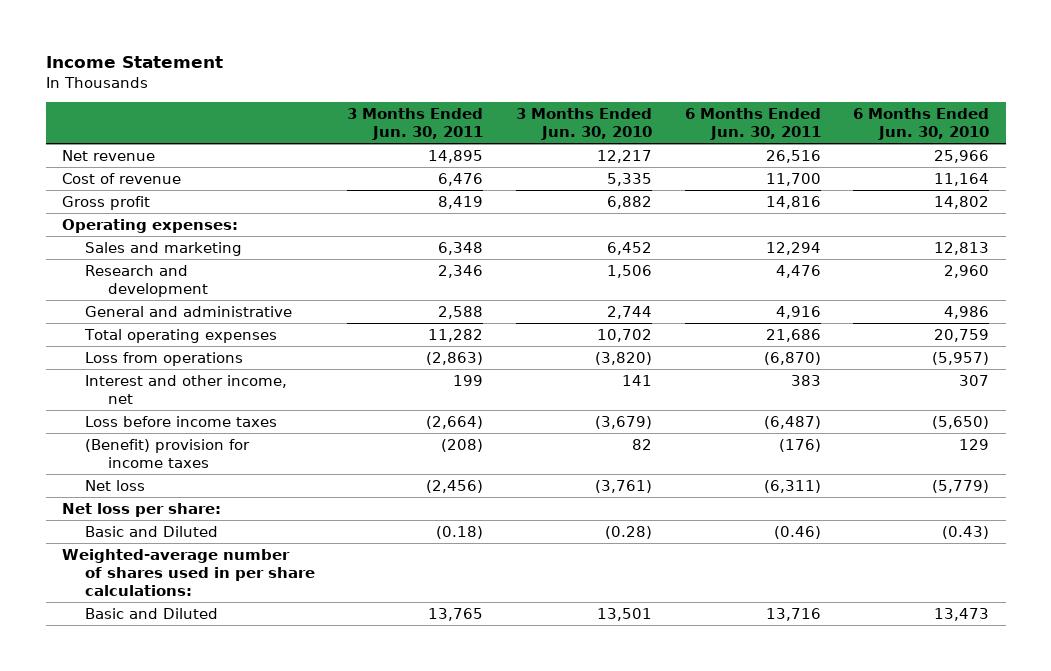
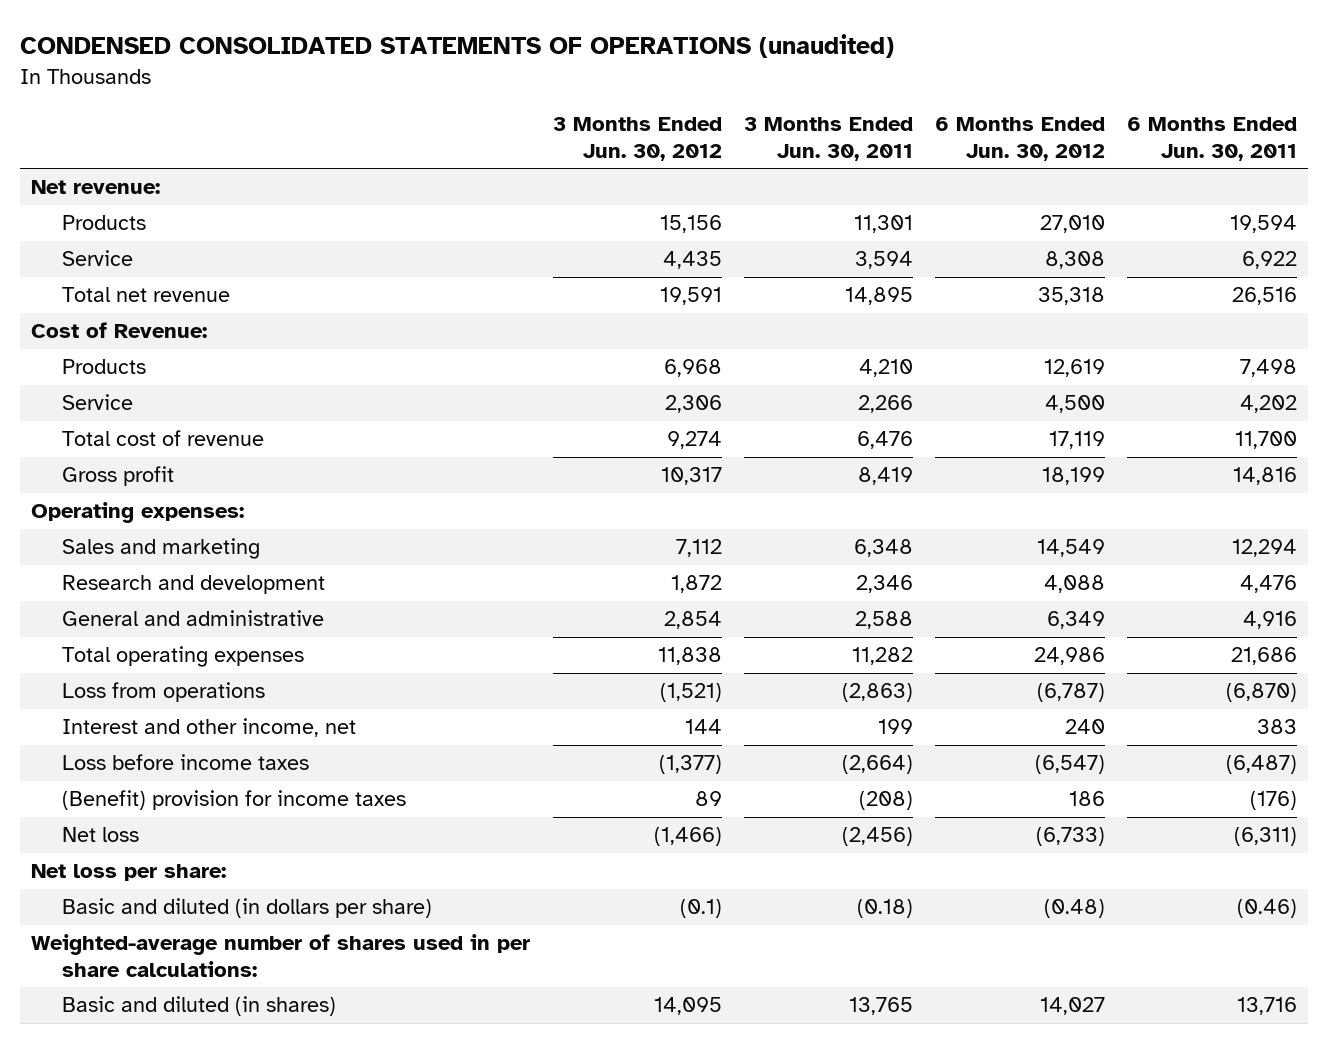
[45,56,223,69] Income Statement -> [20,34,895,59] CONDENSED CONSOLIDATED STATEMENTS OF OPERATIONS (unaudited)
[516,107,653,141] 3 Months Ended Jun. 30, 2010 -> none
[853,107,990,141] 6 Months Ended Jun. 30, 2010 -> none
none -> [552,117,722,161] 3 Months Ended Jun. 30, 2012
none -> [935,117,1106,161] 6 Months Ended Jun. 30, 2012
none -> [31,180,161,195] Net revenue:
none -> [61,215,146,231] Products
none -> [61,250,133,267] Service
[61,149,155,161] Net revenue -> [61,287,230,303] Total net revenue
none -> [31,322,208,339] Cost of Revenue:
none -> [61,359,146,375] Products
none -> [61,394,133,411] Service
[61,172,181,184] Cost of revenue -> [61,430,264,447] Total cost of revenue
[84,525,218,537] Basic and Diluted -> [61,898,432,919] Basic and diluted (in dollars per share)
[84,607,218,619] Basic and Diluted -> [61,996,336,1017] Basic and diluted (in shares)

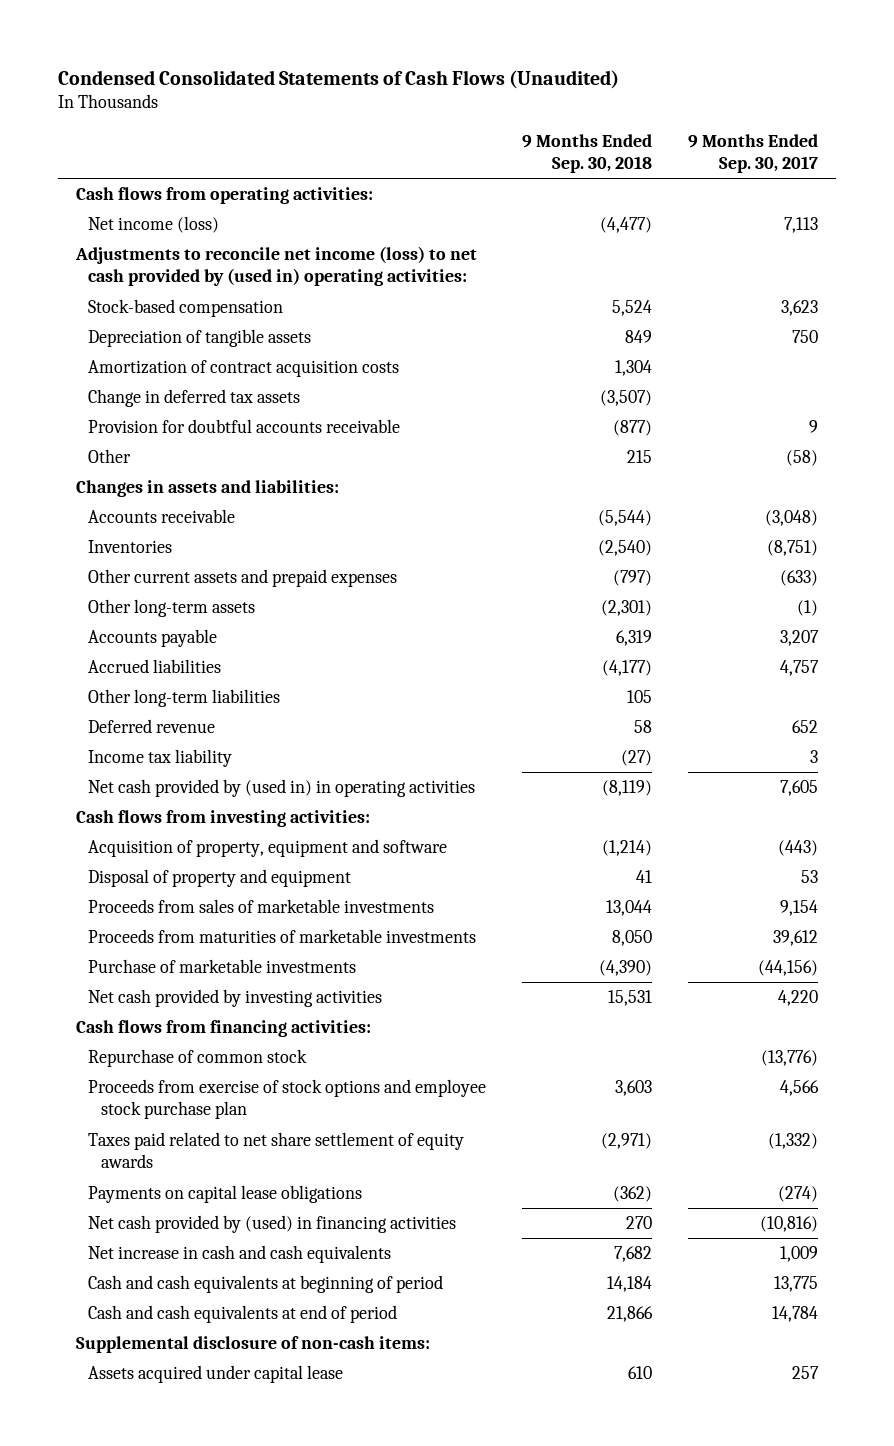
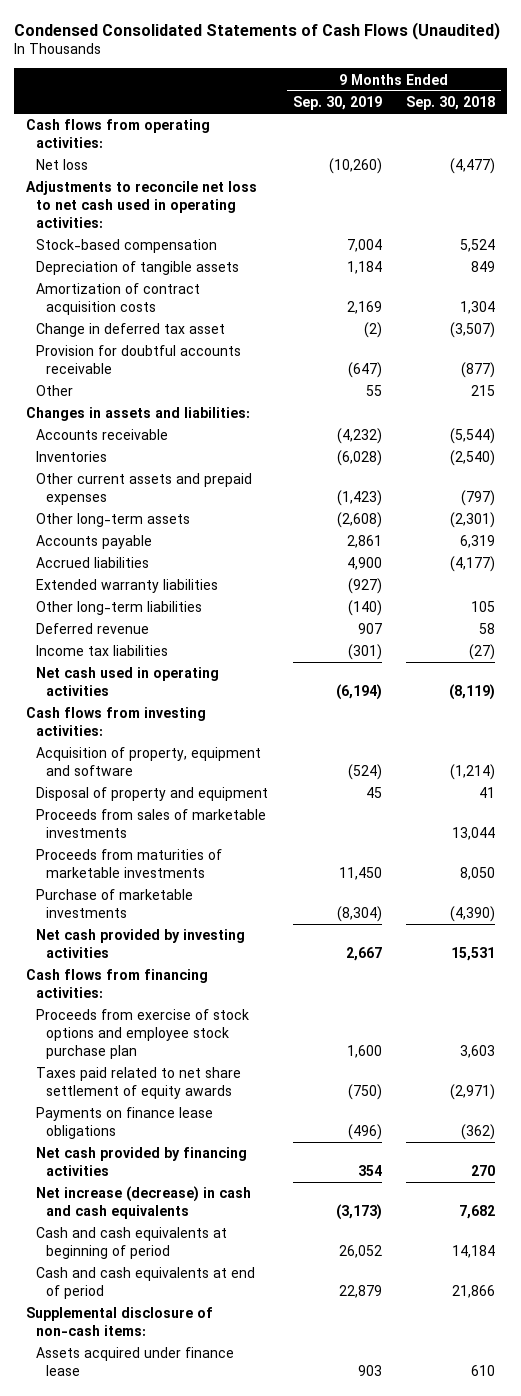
[687,133,818,173] 9 Months Ended Sep. 30, 2017 -> none
none -> [292,96,382,111] Sep. 30, 2019
[88,216,220,234] Net income (loss) -> [36,159,89,171] Net loss
[74,246,477,287] Adjustments to reconcile net income (loss) to net cash provided by (used in) operating activities: -> [26,181,258,228] Adjustments to reconcile net loss to net cash used in operating activities:
[88,389,301,408] Change in deferred tax assets -> [36,323,226,338] Change in deferred tax asset
none -> [36,579,219,594] Extended warranty liabilities
[88,749,233,768] Income tax liability -> [36,645,169,657] Income tax liabilities
[88,779,476,798] Net cash provided by (used in) in operating activities -> [36,667,220,697] Net cash used in operating activities
[88,1049,308,1068] Repurchase of common stock -> none
[88,1185,363,1204] Payments on capital lease obligations -> [36,1107,214,1140] Payments on finance lease obligations
[88,1215,457,1234] Net cash provided by (used) in financing activities -> [36,1147,248,1177] Net cash provided by financing activities
[88,1245,392,1264] Net increase in cash and cash equivalents -> [36,1186,252,1220] Net increase (decrease) in cash and cash equivalents
[88,1365,344,1384] Assets acquired under capital lease -> [36,1347,235,1377] Assets acquired under finance lease

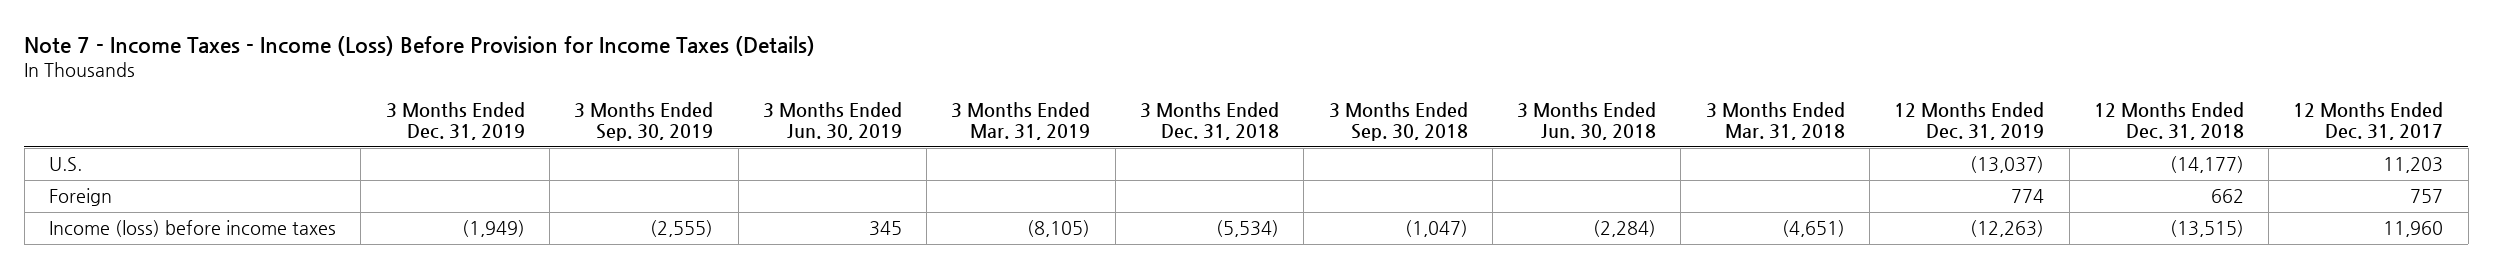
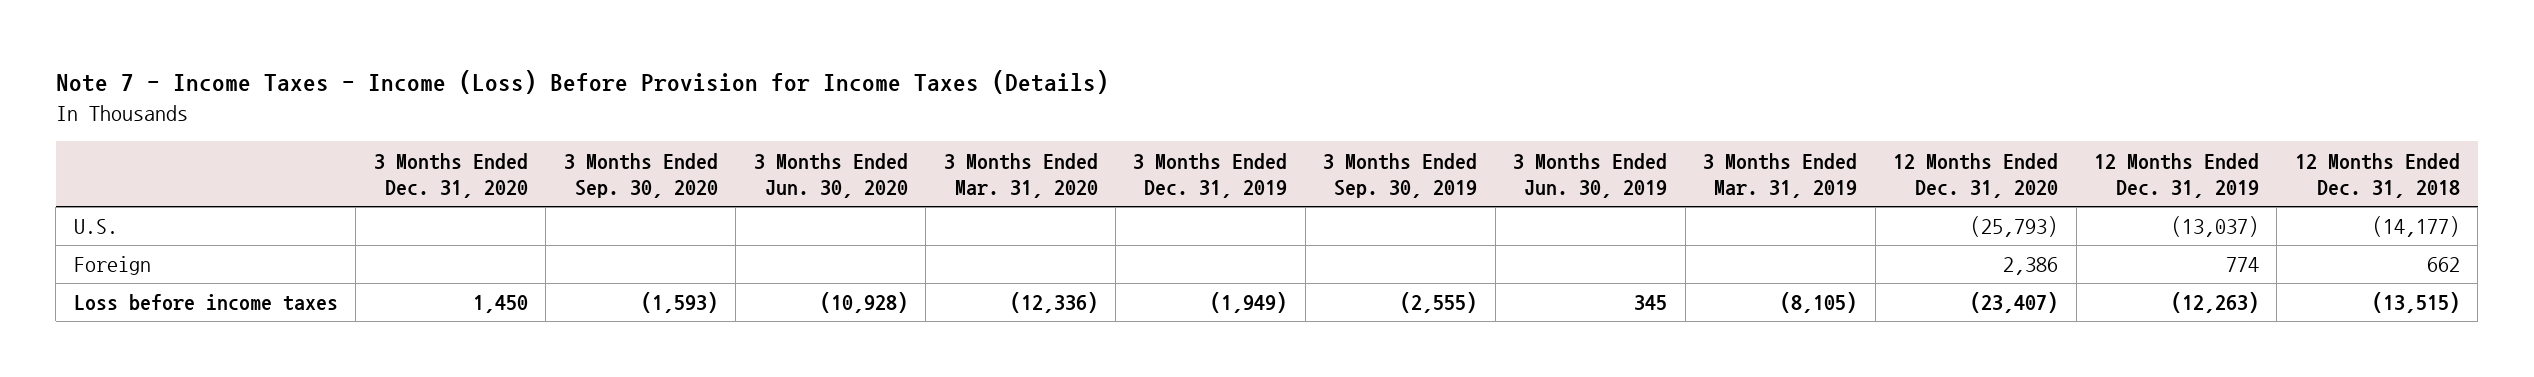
[1139,102,1279,141] 3 Months Ended Dec. 31, 2018 -> none
[1328,102,1468,142] 3 Months Ended Sep. 30, 2018 -> none
[1517,102,1657,141] 3 Months Ended Jun. 30, 2018 -> none
[1705,102,1845,141] 3 Months Ended Mar. 31, 2018 -> none
[2293,102,2444,141] 12 Months Ended Dec. 31, 2017 -> none
none -> [373,152,528,199] 3 Months Ended Dec. 31, 2020
none -> [563,152,718,199] 3 Months Ended Sep. 30, 2020
none -> [753,152,908,199] 3 Months Ended Jun. 30, 2020
none -> [943,152,1098,199] 3 Months Ended Mar. 31, 2020
none -> [1893,152,2059,199] 12 Months Ended Dec. 31, 2020
[49,220,337,238] Income (loss) before income taxes -> [73,294,338,312] Loss before income taxes

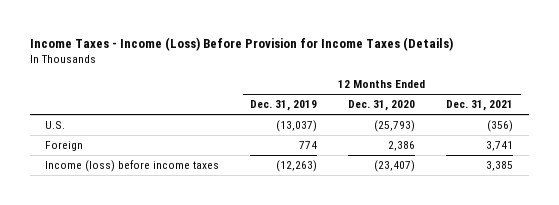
[55,69,1109,94] Note 7 - Income Taxes - Income (Loss) Before Provision for Income Taxes (Details) -> [29,36,453,51] Income Taxes - Income (Loss) Before Provision for Income Taxes (Details)
[373,152,528,199] 3 Months Ended Dec. 31, 2020 -> none
[563,152,718,199] 3 Months Ended Sep. 30, 2020 -> none
[753,152,908,199] 3 Months Ended Jun. 30, 2020 -> none
[943,152,1098,199] 3 Months Ended Mar. 31, 2020 -> none
[1133,152,1288,199] 3 Months Ended Dec. 31, 2019 -> none
[1323,152,1478,199] 3 Months Ended Sep. 30, 2019 -> none
[1513,152,1668,199] 3 Months Ended Jun. 30, 2019 -> none
[1703,152,1858,199] 3 Months Ended Mar. 31, 2019 -> none
[2294,152,2460,199] 12 Months Ended Dec. 31, 2018 -> none
none -> [446,100,514,112] Dec. 31, 2021
[73,294,338,312] Loss before income taxes -> [45,159,220,172] Income (loss) before income taxes

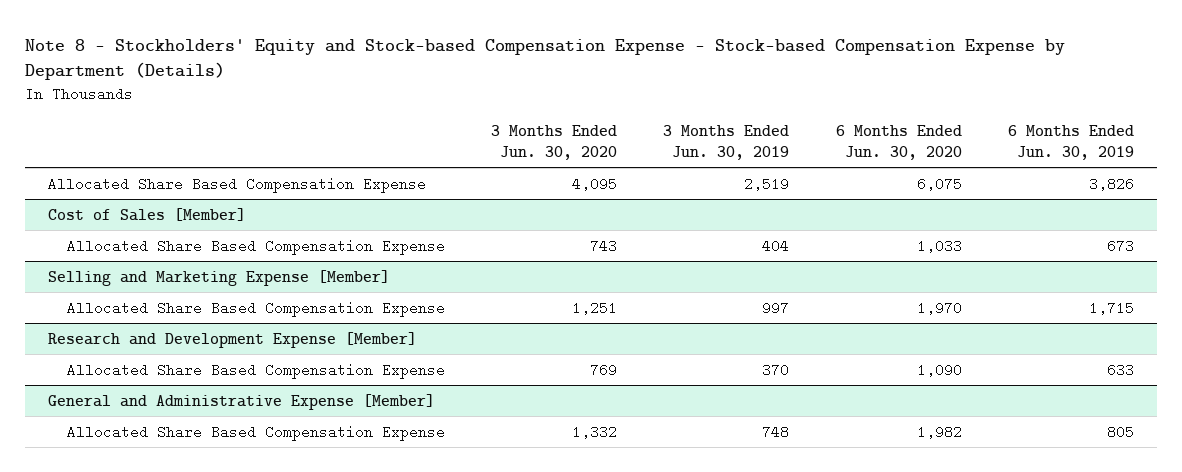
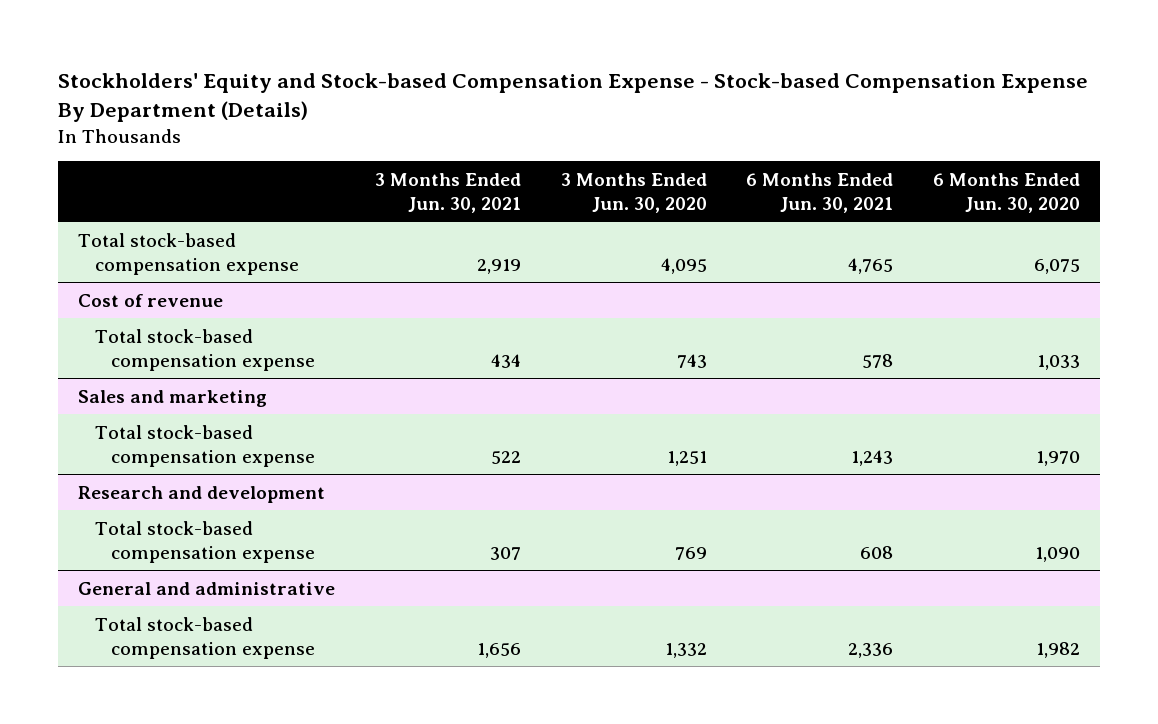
[24,38,1065,81] Note 8 - Stockholders' Equity and Stock-based Compensation Expense - Stock-based Compensation Expense by Department (Details) -> [58,72,1089,123] Stockholders' Equity and Stock-based Compensation Expense - Stock-based Compensation Expense By Department (Details)
[663,124,790,160] 3 Months Ended Jun. 30, 2019 -> none
[1007,124,1134,160] 6 Months Ended Jun. 30, 2019 -> none
none -> [374,172,521,213] 3 Months Ended Jun. 30, 2021
none -> [746,172,894,213] 6 Months Ended Jun. 30, 2021
[48,176,427,193] Allocated Share Based Compensation Expense -> [78,232,299,275] Total stock-based compensation expense
[48,207,247,221] Cost of Sales [Member] -> [78,293,224,307] Cost of revenue
[66,238,445,255] Allocated Share Based Compensation Expense -> [94,328,316,371] Total stock-based compensation expense
[48,269,391,286] Selling and Marketing Expense [Member] -> [78,389,268,407] Sales and marketing
[66,300,445,317] Allocated Share Based Compensation Expense -> [94,424,316,467] Total stock-based compensation expense
[48,331,418,348] Research and Development Expense [Member] -> [78,485,326,503] Research and development
[66,362,445,379] Allocated Share Based Compensation Expense -> [94,520,316,563] Total stock-based compensation expense
[48,393,436,410] General and Administrative Expense [Member] -> [78,581,336,595] General and administrative
[66,424,445,441] Allocated Share Based Compensation Expense -> [94,616,316,659] Total stock-based compensation expense

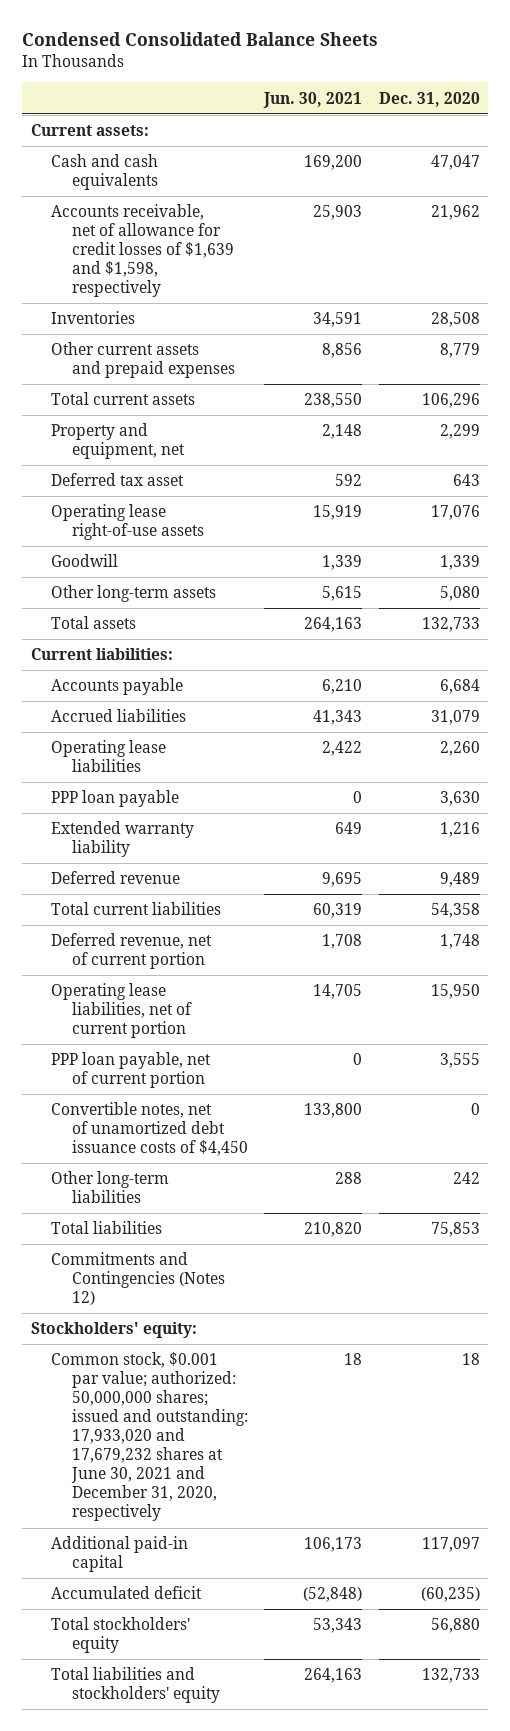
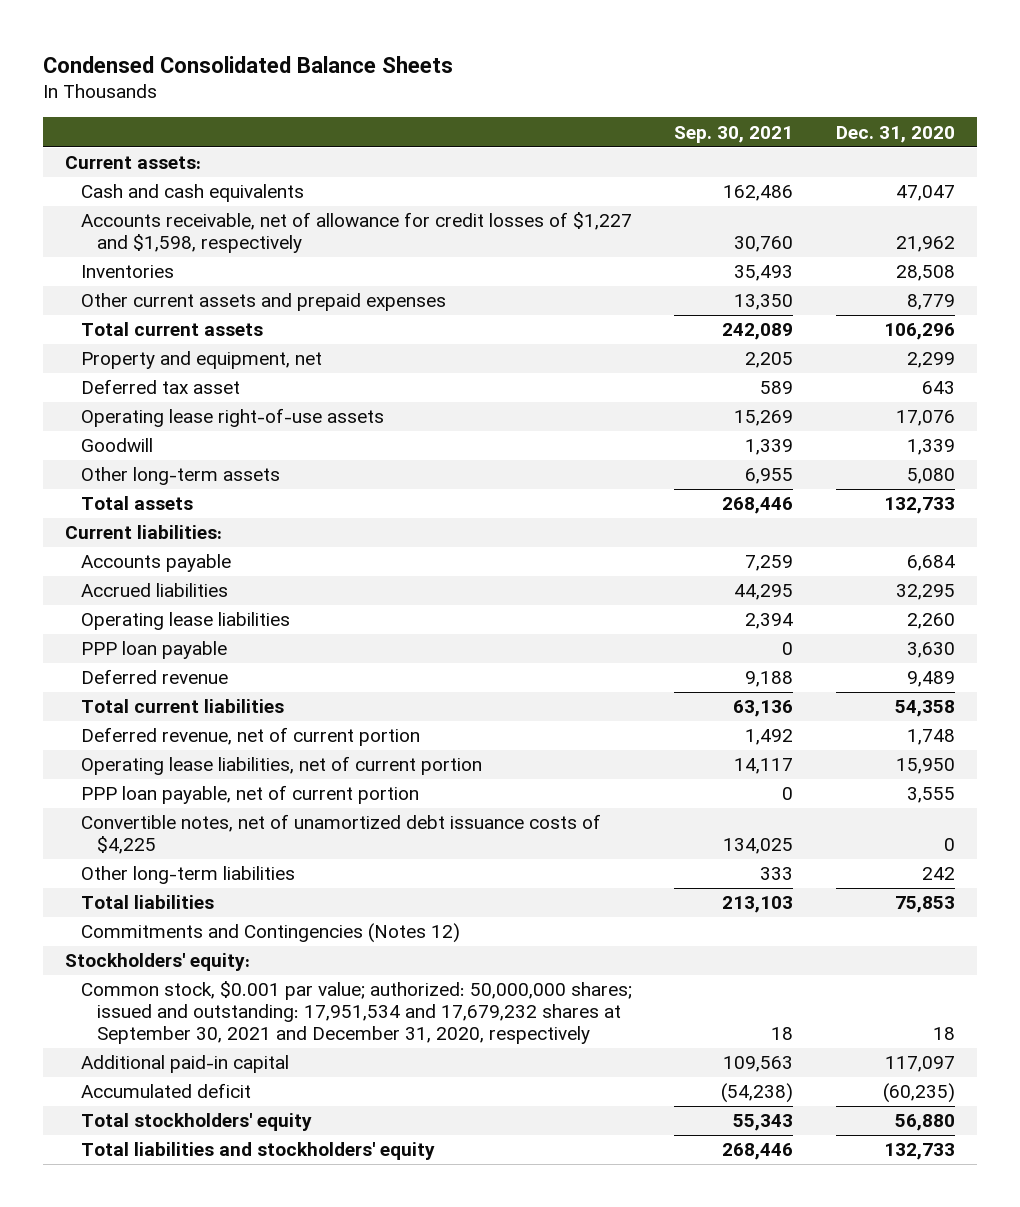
[263,91,363,108] Jun. 30, 2021 -> none
none -> [674,125,794,143] Sep. 30, 2021
[51,204,234,298] Accounts receivable, net of allowance for credit losses of $1,639 and $1,598, respectively -> [80,212,632,254] Accounts receivable, net of allowance for credit losses of $1,227 and $1,598, respectively
[430,710,480,726] 31,079 -> [896,584,956,601] 32,295
[51,821,195,858] Extended warranty liability -> none
[51,1102,248,1157] Convertible notes, net of unamortized debt issuance costs of $4,450 -> [80,814,601,855] Convertible notes, net of unamortized debt issuance costs of $4,225
[51,1352,248,1522] Common stock, $0.001 par value; authorized: 50,000,000 shares; issued and outstanding: 17,933,020 and 17,679,232 shares at June 30, 2021 and December 31, 2020, respectively -> [80,981,632,1045] Common stock, $0.001 par value; authorized: 50,000,000 shares; issued and outstanding: 17,951,534 and 17,679,232 shares at September 30, 2021 and December 31, 2020, respectively

